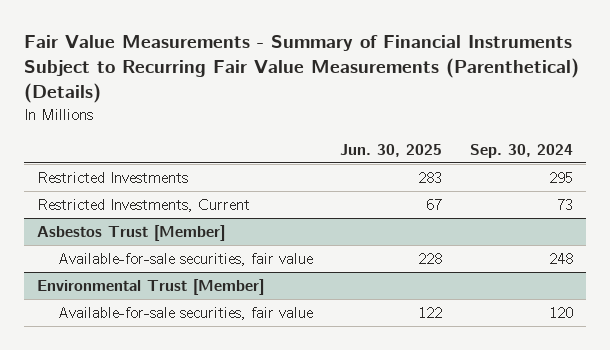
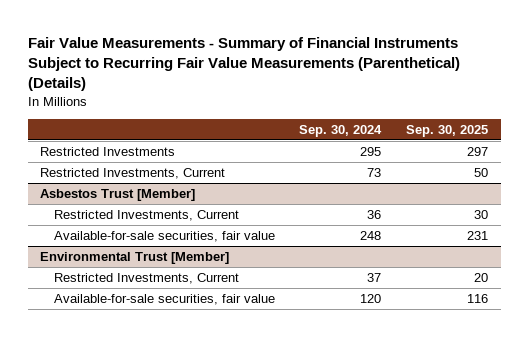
[340,143,443,157] Jun. 30, 2025 -> none
none -> [406,124,489,137] Sep. 30, 2025
none -> [53,210,239,222] Restricted Investments, Current
none -> [53,273,239,285] Restricted Investments, Current

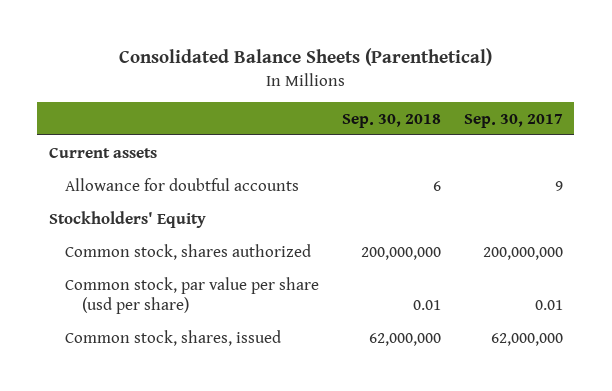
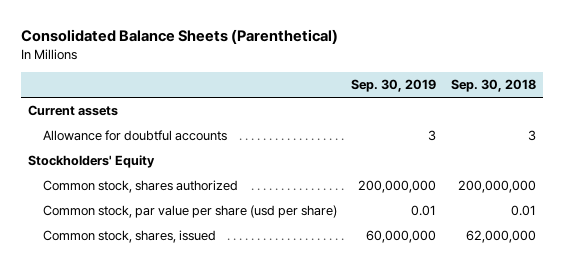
[463,113,563,128] Sep. 30, 2017 -> none
none -> [351,79,437,93] Sep. 30, 2019
[433,180,442,191] 6 -> [527,130,536,142] 3

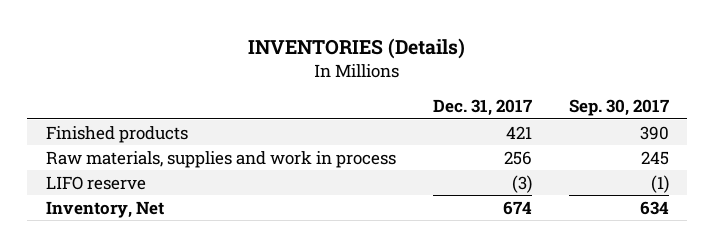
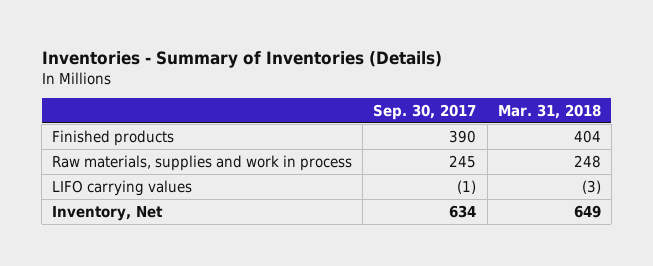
[248,37,466,59] INVENTORIES (Details) -> [41,51,442,69] Inventories - Summary of Inventories (Details)
[432,99,532,117] Dec. 31, 2017 -> none
none -> [497,103,601,119] Mar. 31, 2018
[45,175,146,190] LIFO reserve -> [52,179,193,196] LIFO carrying values

